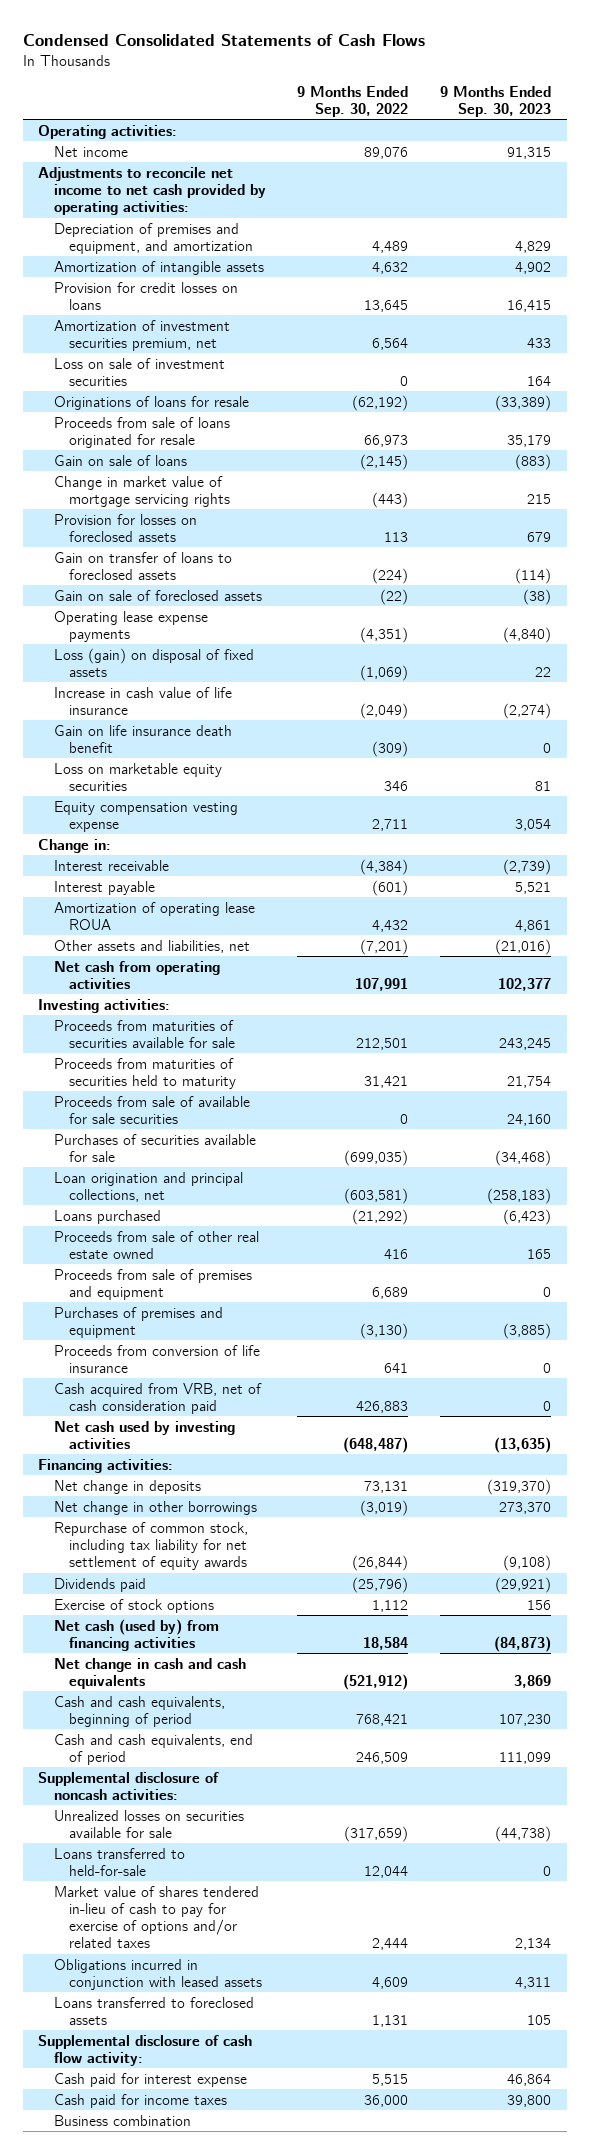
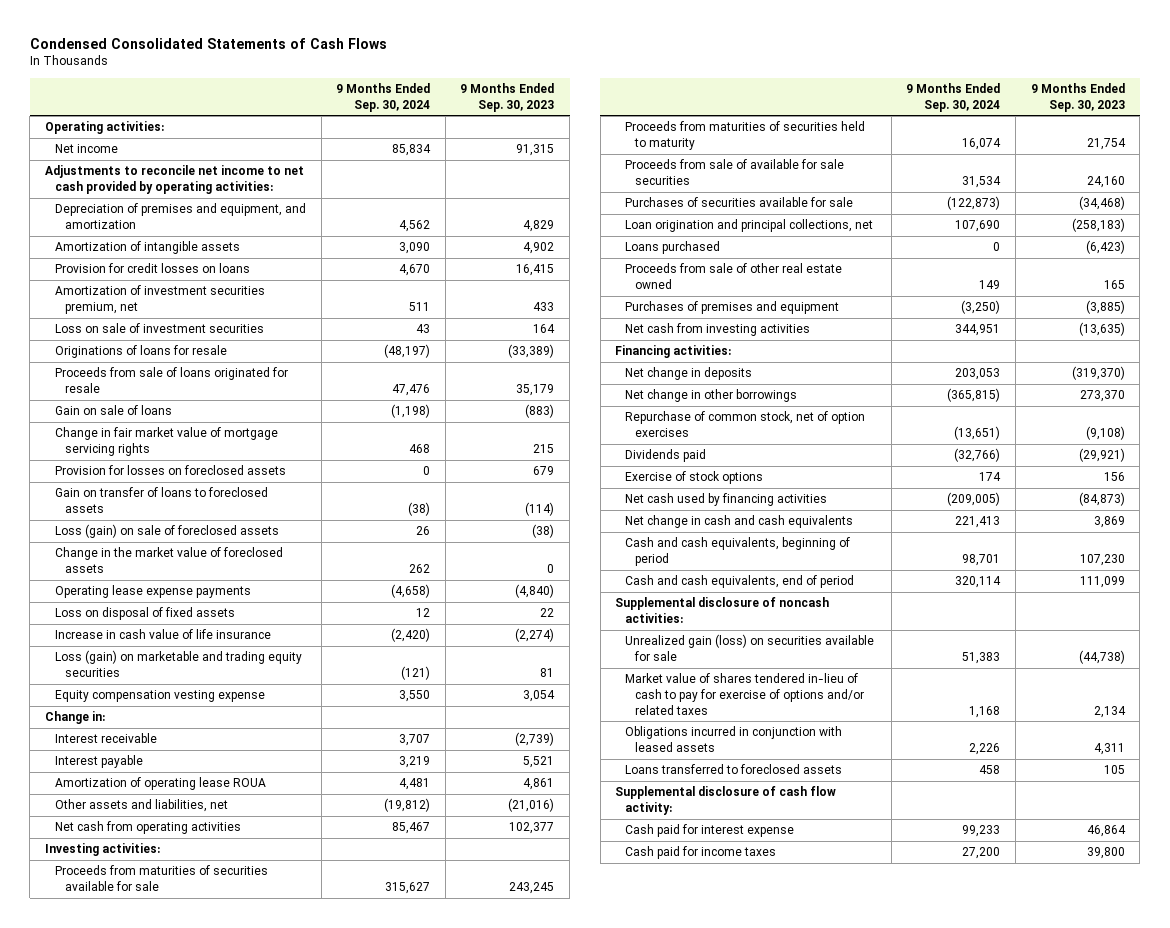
[297,85,409,117] 9 Months Ended Sep. 30, 2022 -> none
none -> [336,82,431,112] 9 Months Ended Sep. 30, 2024
[53,475,230,507] Change in market value of mortgage servicing rights -> [54,427,278,456] Change in fair market value of mortgage servicing rights
[53,589,262,601] Gain on sale of foreclosed assets -> [54,524,279,539] Loss (gain) on sale of foreclosed assets
none -> [54,547,283,573] Change in the market value of foreclosed assets
[53,647,254,677] Loss (gain) on disposal of fixed assets -> [54,607,235,621] Loss on disposal of fixed assets
[53,724,232,753] Gain on life insurance death benefit -> none
[53,762,222,791] Loss on marketable equity securities -> [54,650,302,677] Loss (gain) on marketable and trading equity securities
[53,1268,252,1300] Proceeds from sale of premises and equipment -> none
[53,1344,260,1373] Proceeds from conversion of life insurance -> none
[53,1382,262,1414] Cash acquired from VRB, net of cash consideration paid -> none
[53,1420,235,1449] Net cash used by investing activities -> [625,323,811,337] Net cash from investing activities
[53,1521,248,1571] Repurchase of common stock, including tax liability for net settlement of equity awards -> [625,411,866,437] Repurchase of common stock, net of option exercises
[53,1618,219,1651] Net cash (used by) from financing activities -> [625,493,828,507] Net cash used by financing activities
[53,1847,185,1876] Loans transferred to held-for-sale -> none
[53,1809,244,1838] Unrealized losses on securities available for sale -> [625,634,875,661] Unrealized gain (loss) on securities available for sale
[53,2114,191,2126] Business combination -> none

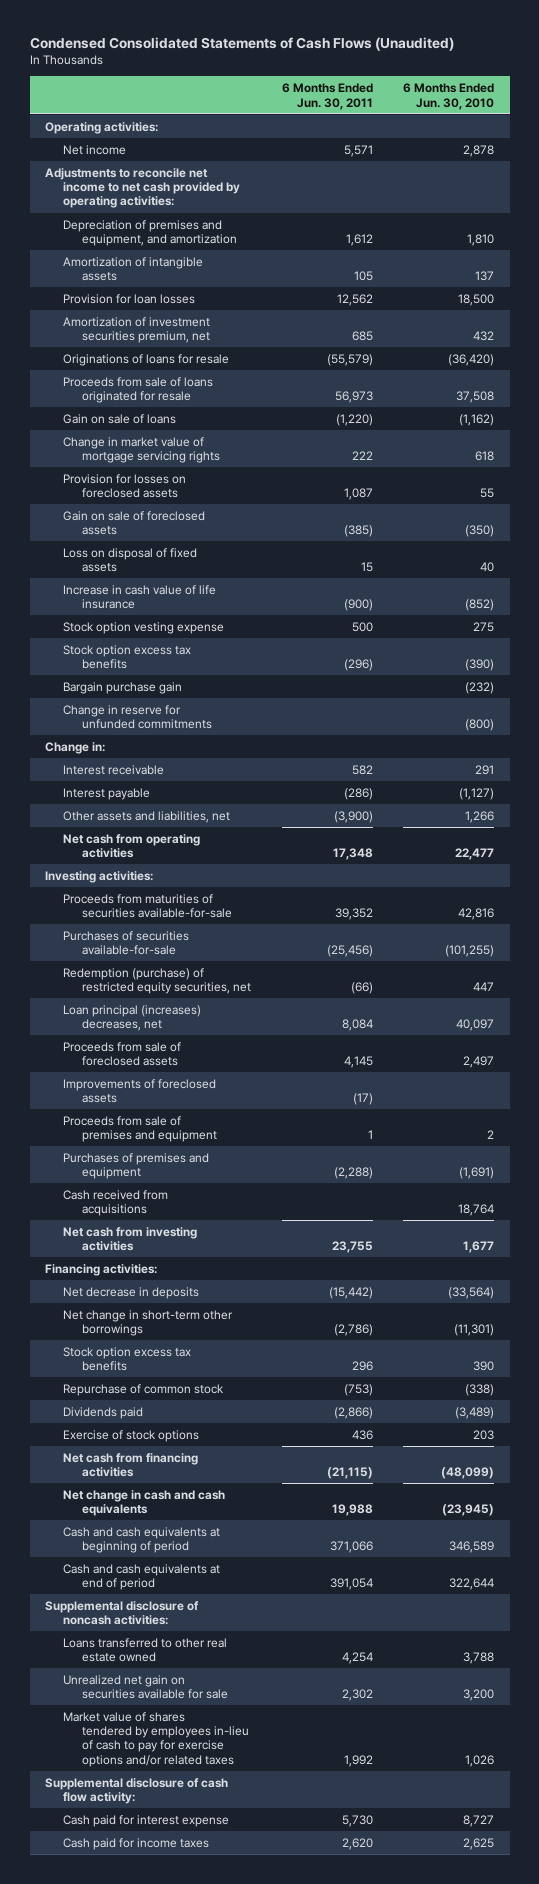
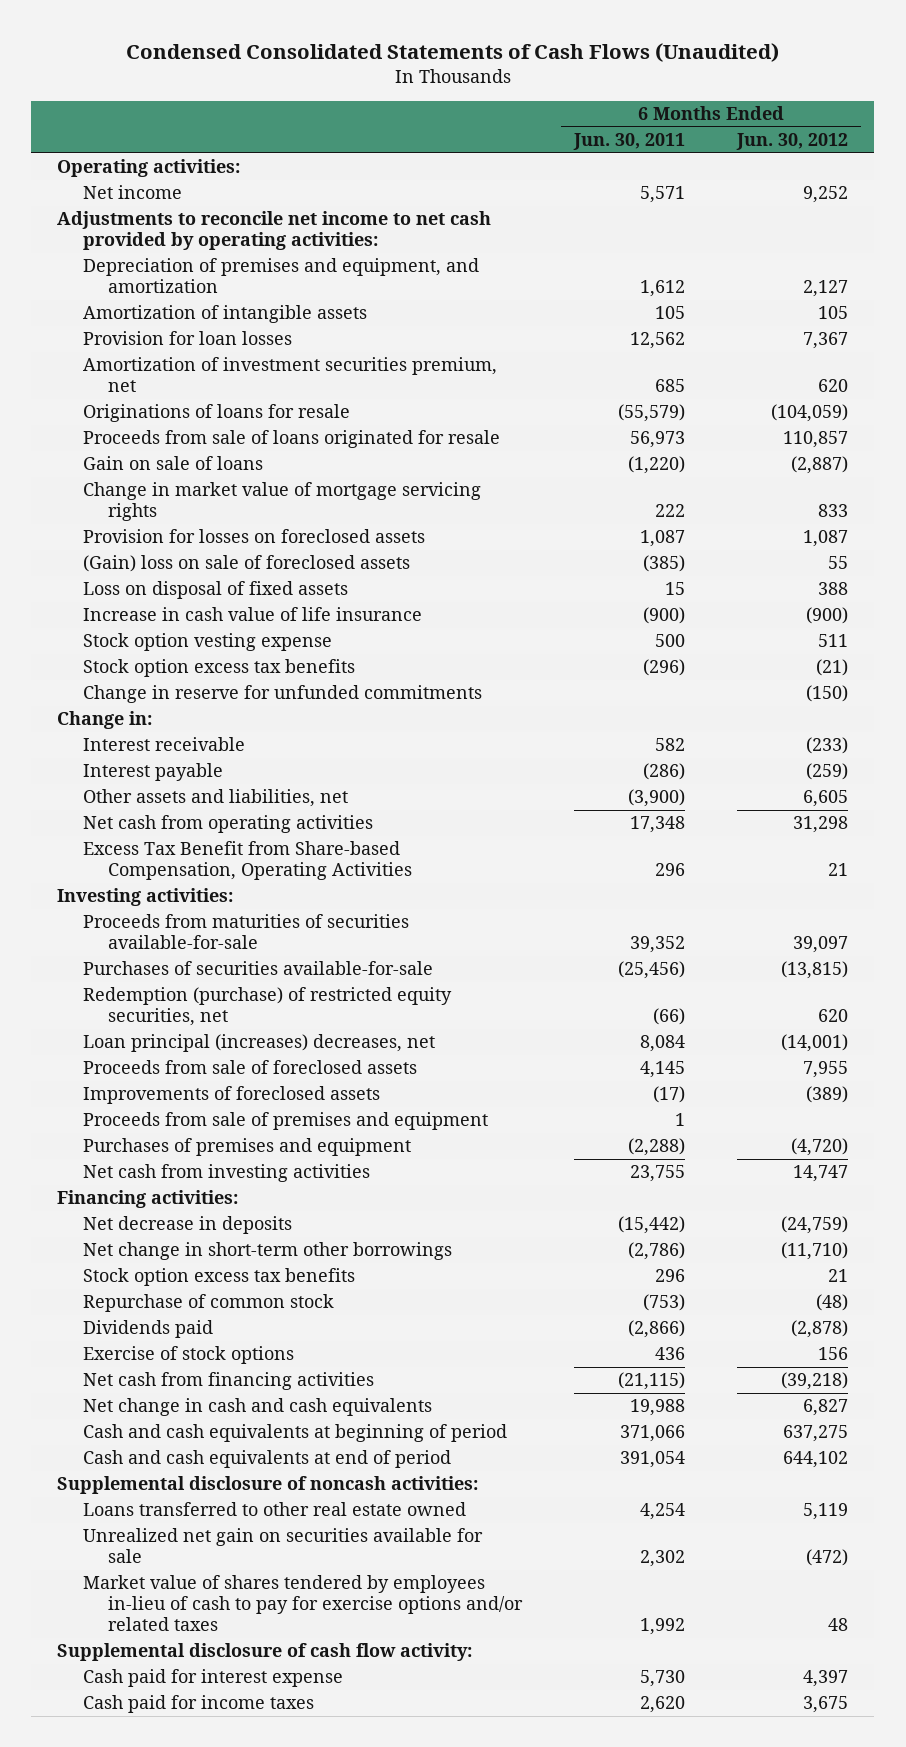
[403,83,495,110] 6 Months Ended Jun. 30, 2010 -> none
none -> [736,133,849,151] Jun. 30, 2012
[63,510,206,536] Gain on sale of foreclosed assets -> [82,555,410,573] (Gain) loss on sale of foreclosed assets
[63,681,183,694] Bargain purchase gain -> none
none -> [82,841,413,881] Excess Tax Benefit from Share-based Compensation, Operating Activities
[63,1189,169,1217] Cash received from acquisitions -> none

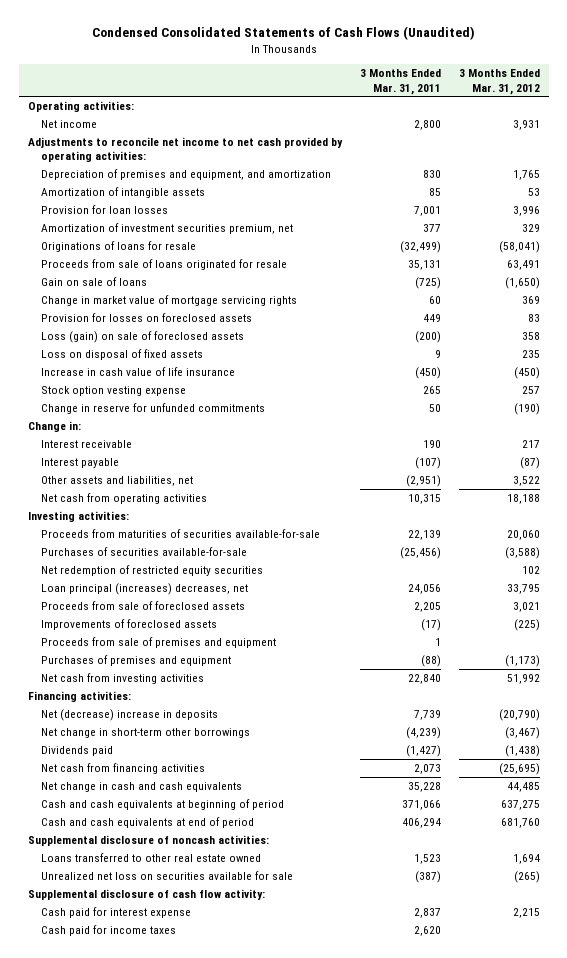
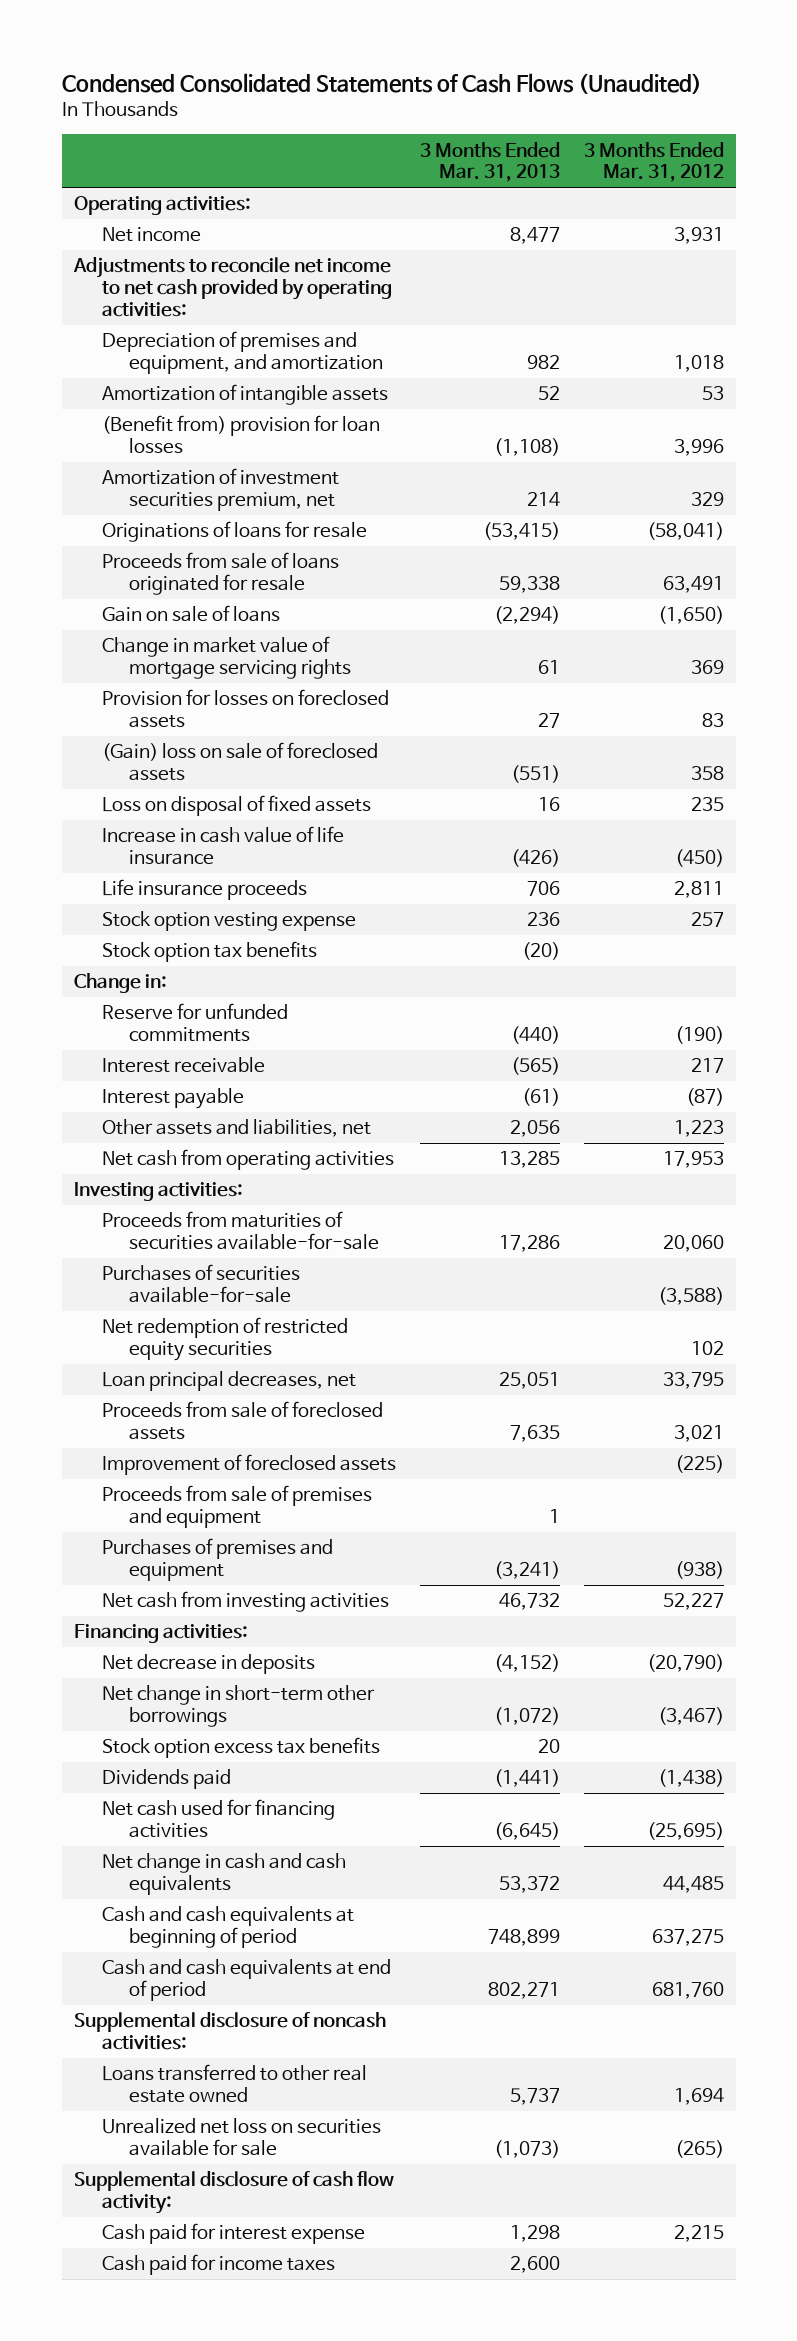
[359,69,441,95] 3 Months Ended Mar. 31, 2011 -> none
none -> [419,141,560,183] 3 Months Ended Mar. 31, 2013
[512,169,540,180] 1,765 -> [673,354,724,372] 1,018
[40,204,168,214] Provision for loan losses -> [101,415,380,454] (Benefit from) provision for loan losses
[40,330,244,343] Loss (gain) on sale of foreclosed assets -> [101,742,378,781] (Gain) loss on sale of foreclosed assets
none -> [101,879,307,901] Life insurance proceeds
[40,402,265,414] Change in reserve for unfunded commitments -> none
none -> [101,941,317,963] Stock option tax benefits
none -> [101,1003,288,1042] Reserve for unfunded commitments
[512,475,540,486] 3,522 -> [673,1120,724,1138] 1,223
[506,493,540,504] 18,188 -> [662,1151,724,1169] 17,953
[40,582,248,595] Loan principal (increases) decreases, net -> [101,1371,356,1392] Loan principal decreases, net
[40,618,217,630] Improvements of foreclosed assets -> [101,1454,396,1476] Improvement of foreclosed assets
[504,654,540,667] (1,173) -> [674,1560,724,1579] (938)
[506,673,540,684] 51,992 -> [662,1593,724,1611] 52,227
[40,708,218,721] Net (decrease) increase in deposits -> [101,1654,315,1675] Net decrease in deposits
none -> [101,1737,380,1759] Stock option excess tax benefits
[40,762,205,774] Net cash from financing activities -> [101,1799,335,1838] Net cash used for financing activities

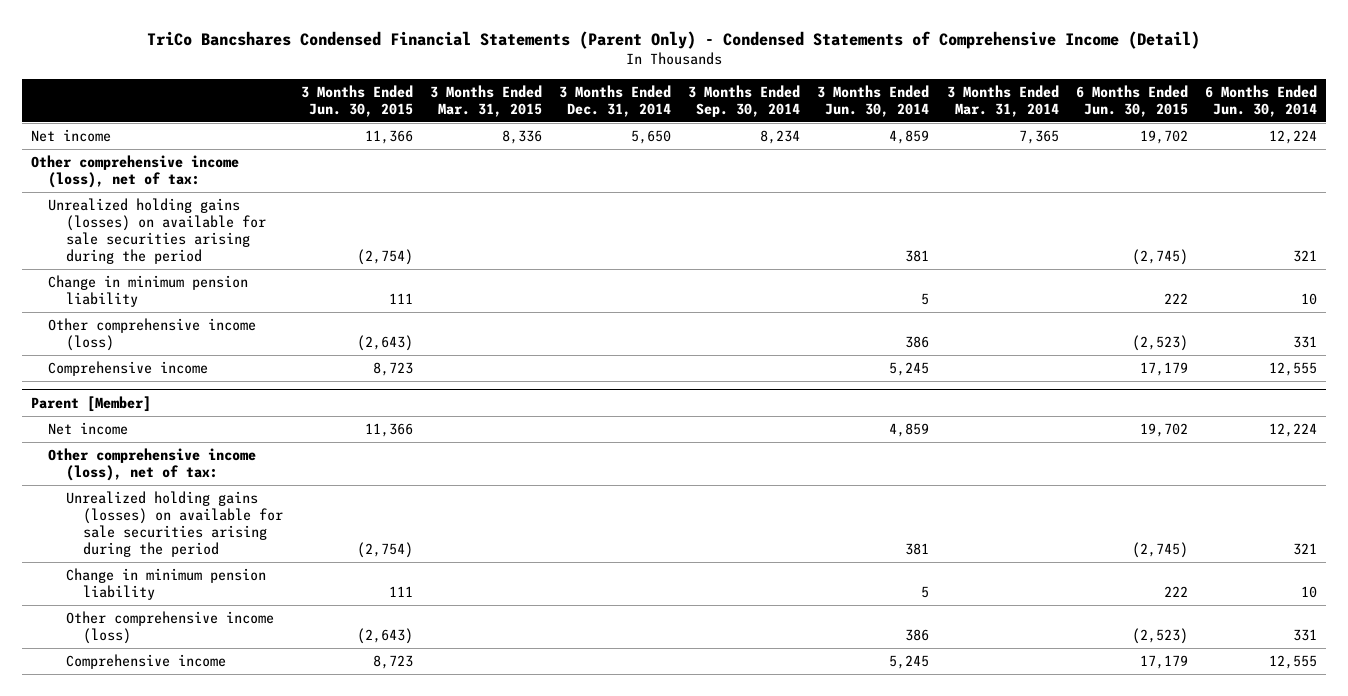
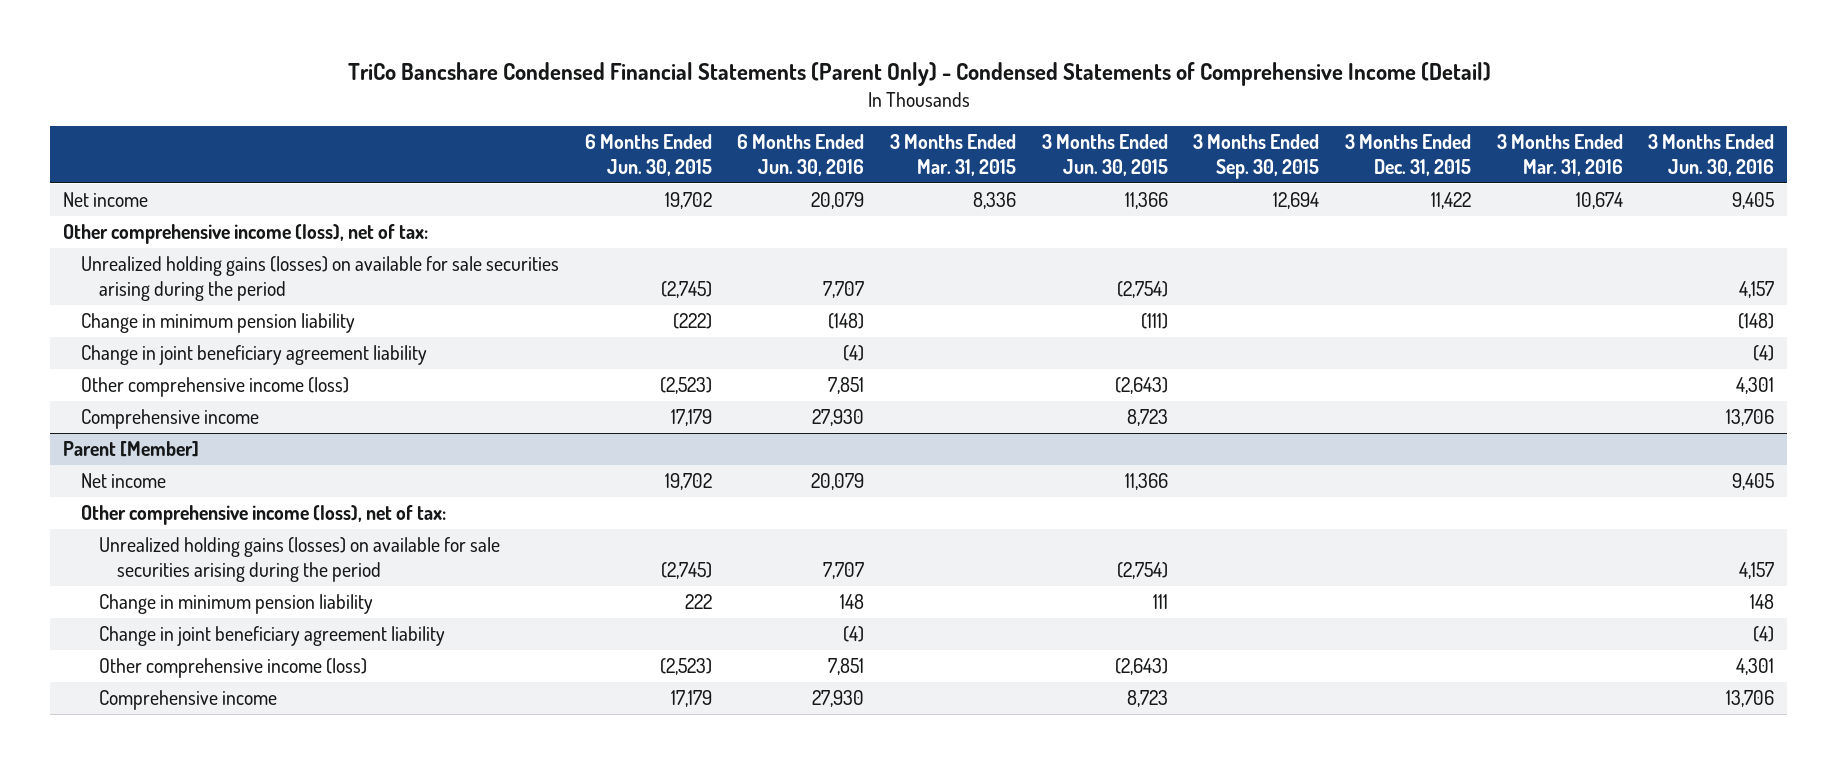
[146,30,1200,49] TriCo Bancshares Condensed Financial Statements (Parent Only) - Condensed Statements of Comprehensive Income (Detail) -> [347,62,1491,87] TriCo Bancshare Condensed Financial Statements (Parent Only) - Condensed Statements of Comprehensive Income (Detail)
[559,84,672,117] 3 Months Ended Dec. 31, 2014 -> none
[688,84,801,117] 3 Months Ended Sep. 30, 2014 -> none
[817,84,930,117] 3 Months Ended Jun. 30, 2014 -> none
[946,84,1059,117] 3 Months Ended Mar. 31, 2014 -> none
[1205,84,1318,117] 6 Months Ended Jun. 30, 2014 -> none
none -> [737,134,865,176] 6 Months Ended Jun. 30, 2016
none -> [1193,134,1320,179] 3 Months Ended Sep. 30, 2015
none -> [1344,134,1471,176] 3 Months Ended Dec. 31, 2015
none -> [1496,134,1623,176] 3 Months Ended Mar. 31, 2016
none -> [1648,134,1775,176] 3 Months Ended Jun. 30, 2016
[388,293,413,305] 111 -> [1140,313,1168,330] (111)
[1163,293,1188,305] 222 -> [672,313,712,330] (222)
none -> [81,345,428,366] Change in joint beneficiary agreement liability
none -> [99,626,446,647] Change in joint beneficiary agreement liability

